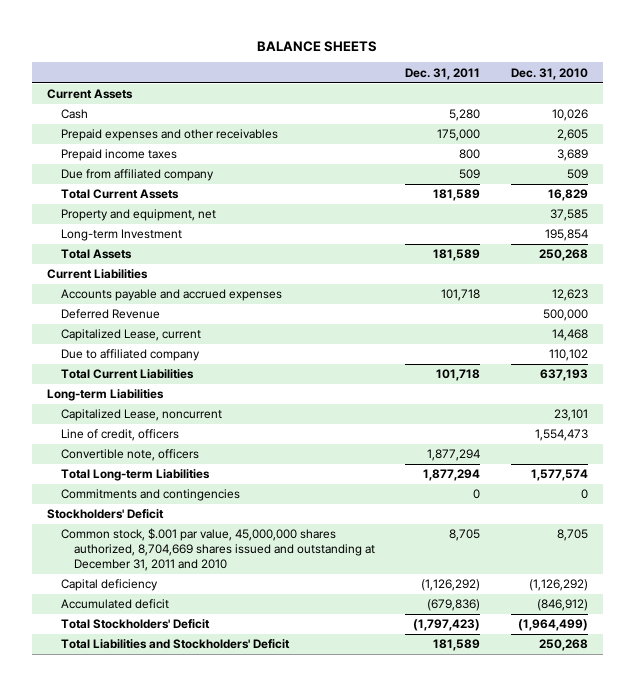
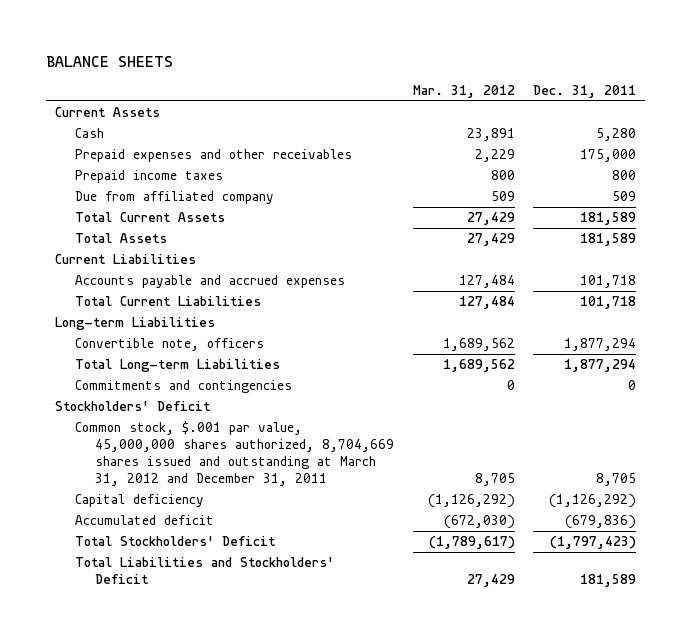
[510,67,588,80] Dec. 31, 2010 -> none
none -> [412,85,515,99] Mar. 31, 2012
[60,209,216,222] Property and equipment, net -> none
[60,229,182,242] Long-term Investment -> none
[60,309,160,320] Deferred Revenue -> none
[60,329,201,342] Capitalized Lease, current -> none
[60,349,200,362] Due to affiliated company -> none
[60,409,222,422] Capitalized Lease, noncurrent -> none
[60,429,179,442] Line of credit, officers -> none
[60,528,376,571] Common stock, $.001 par value, 45,000,000 shares authorized, 8,704,669 shares issued and outstanding at December 31, 2011 and 2010 -> [75,420,395,487] Common stock, $.001 par value, 45,000,000 shares authorized, 8,704,669 shares issued and outstanding at March 31, 2012 and December 31, 2011

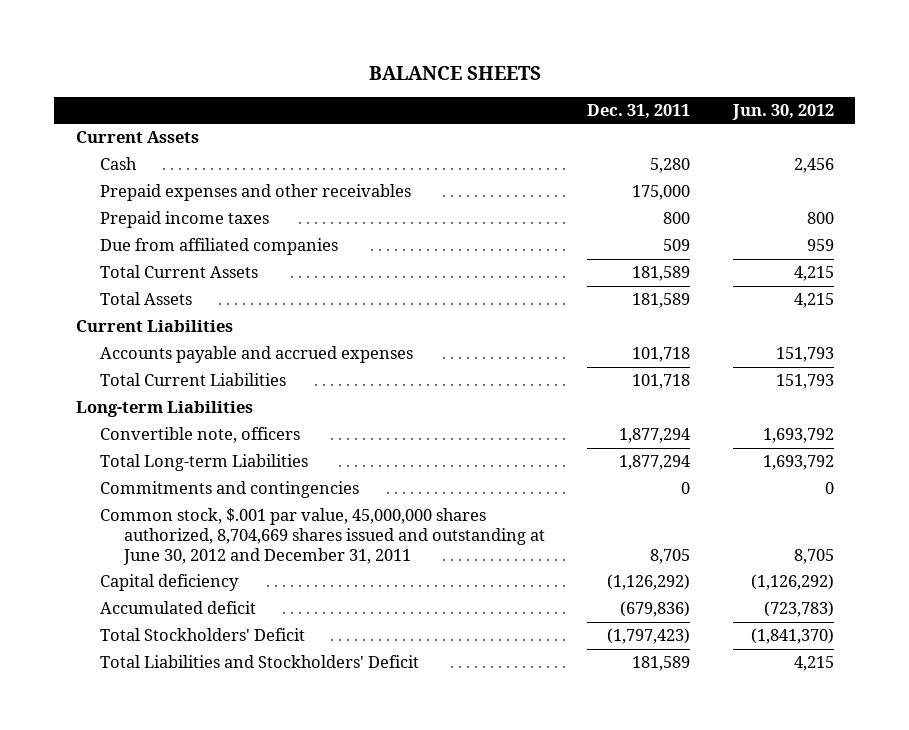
[412,85,515,99] Mar. 31, 2012 -> none
none -> [731,104,834,121] Jun. 30, 2012
[75,190,275,204] Due from affiliated company -> [99,238,338,256] Due from affiliated companies
[54,400,211,411] Stockholders' Deficit -> none
[75,420,395,487] Common stock, $.001 par value, 45,000,000 shares authorized, 8,704,669 shares issued and outstanding at March 31, 2012 and December 31, 2011 -> [99,508,545,565] Common stock, $.001 par value, 45,000,000 shares authorized, 8,704,669 shares issued and outstanding at June 30, 2012 and December 31, 2011

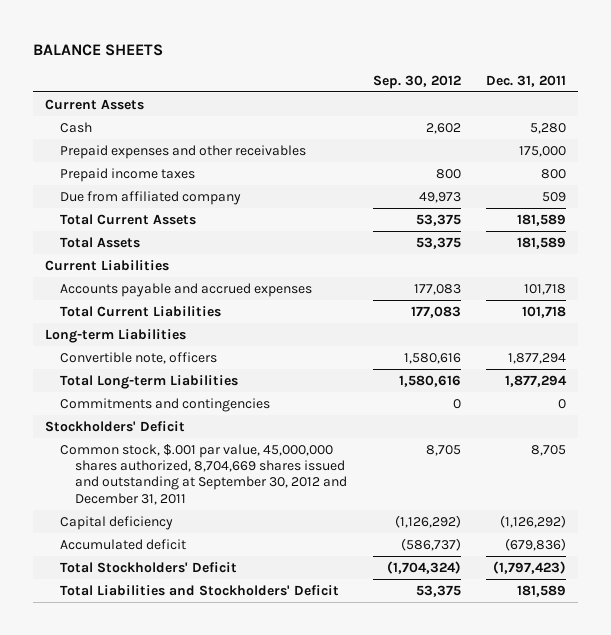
[731,104,834,121] Jun. 30, 2012 -> none
none -> [372,74,461,89] Sep. 30, 2012
[99,238,338,256] Due from affiliated companies -> [60,191,242,206] Due from affiliated company
none -> [45,421,186,433] Stockholders' Deficit
[99,508,545,565] Common stock, $.001 par value, 45,000,000 shares authorized, 8,704,669 shares issued and outstanding at June 30, 2012 and December 31, 2011 -> [60,444,348,505] Common stock, $.001 par value, 45,000,000 shares authorized, 8,704,669 shares issued and outstanding at September 30, 2012 and December 31, 2011

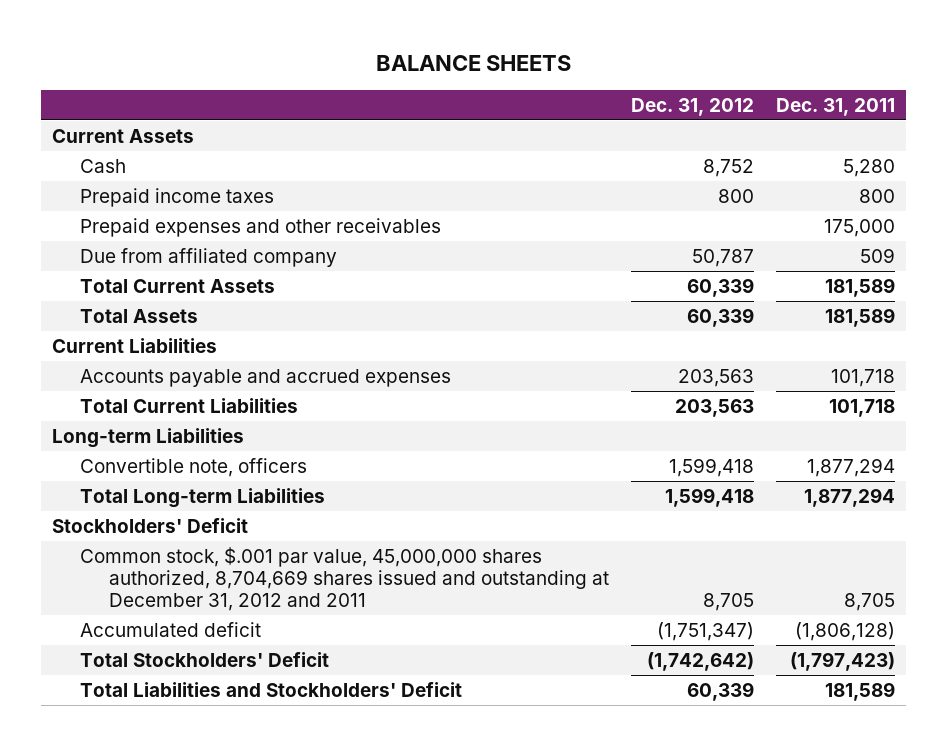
[372,74,461,89] Sep. 30, 2012 -> none
none -> [630,97,754,116] Dec. 31, 2012
[60,145,307,160] Prepaid expenses and other receivables -> [80,217,442,237] Prepaid expenses and other receivables
[60,398,271,413] Commitments and contingencies -> none
[60,516,174,531] Capital deficiency -> none
[60,444,348,505] Common stock, $.001 par value, 45,000,000 shares authorized, 8,704,669 shares issued and outstanding at September 30, 2012 and December 31, 2011 -> [80,546,609,611] Common stock, $.001 par value, 45,000,000 shares authorized, 8,704,669 shares issued and outstanding at December 31, 2012 and 2011
[504,538,566,552] (679,836) -> [795,621,896,641] (1,806,128)

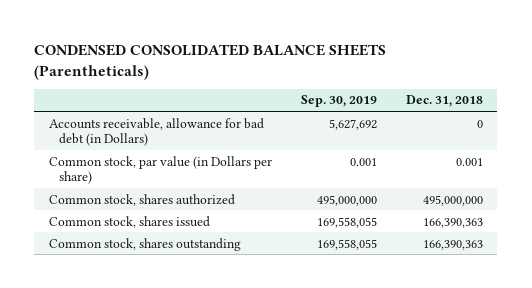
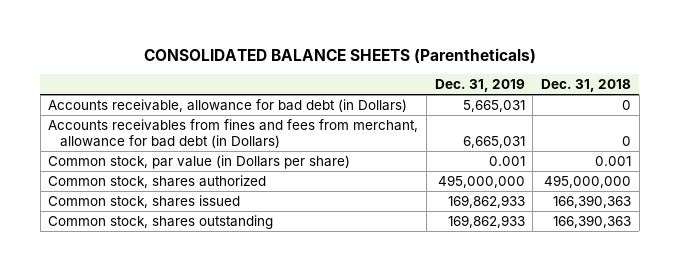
[34,43,387,80] CONDENSED CONSOLIDATED BALANCE SHEETS (Parentheticals) -> [143,47,536,64] CONSOLIDATED BALANCE SHEETS (Parentheticals)
[300,95,377,108] Sep. 30, 2019 -> none
none -> [434,79,525,93] Dec. 31, 2019
none -> [48,118,419,148] Accounts receivables from fines and fees from merchant, allowance for bad debt (in Dollars)

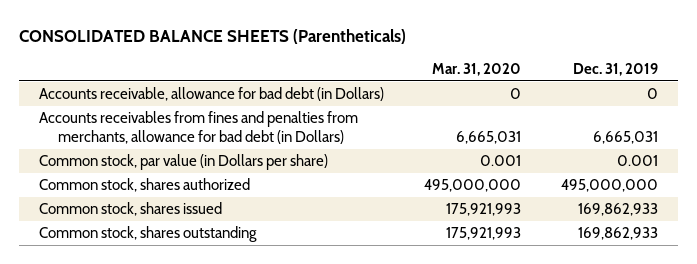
[541,79,632,93] Dec. 31, 2018 -> none
none -> [431,62,521,76] Mar. 31, 2020
[462,99,525,112] 5,665,031 -> [646,88,658,100] 0
[48,118,419,148] Accounts receivables from fines and fees from merchant, allowance for bad debt (in Dollars) -> [38,111,358,144] Accounts receivables from fines and penalties from merchants, allowance for bad debt (in Dollars)

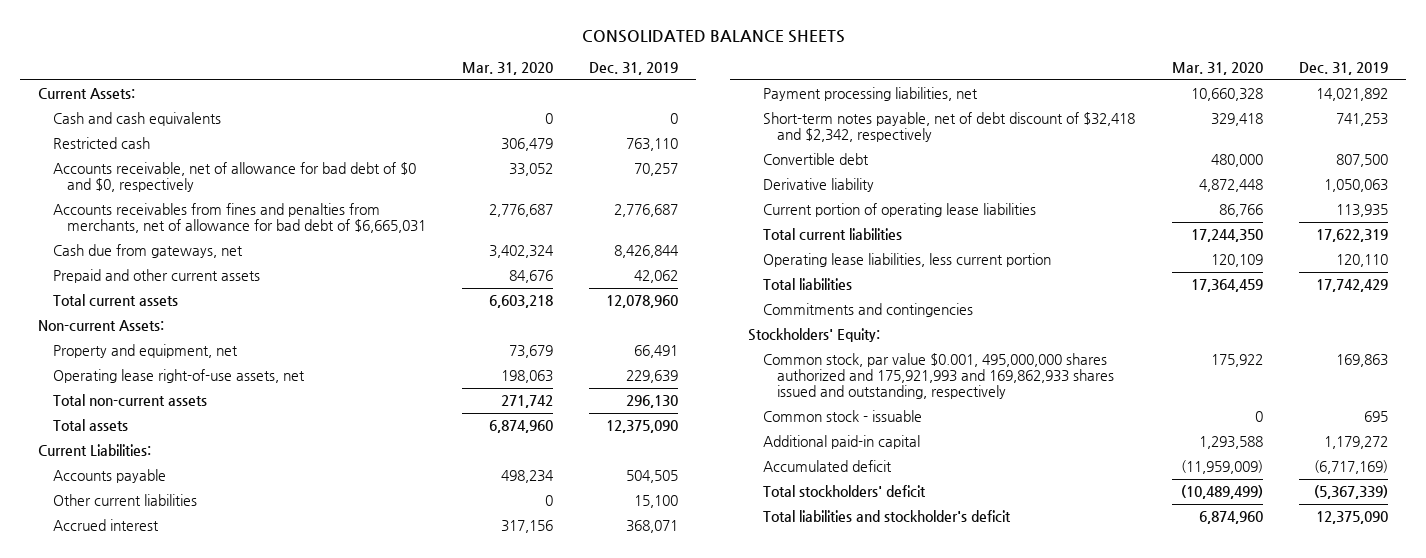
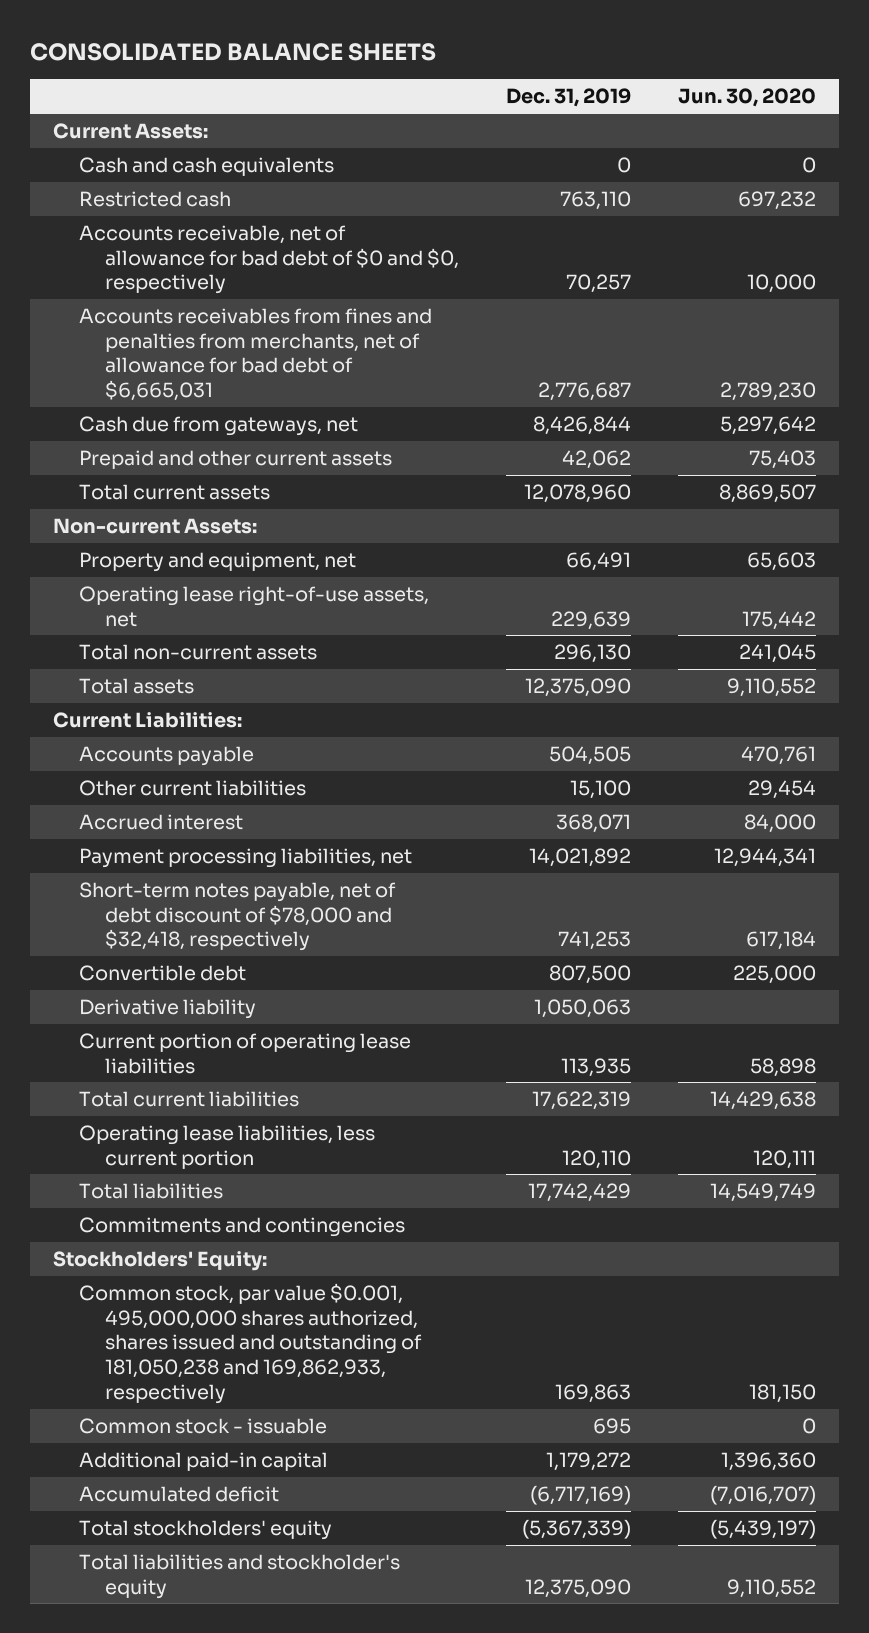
[462,61,554,75] Mar. 31, 2020 -> none
none -> [677,88,816,108] Jun. 30, 2020
[762,112,1135,143] Short-term notes payable, net of debt discount of $32,418 and $2,342, respectively -> [79,881,397,952] Short-term notes payable, net of debt discount of $78,000 and $32,418, respectively
[762,353,1115,400] Common stock, par value $0.001, 495,000,000 shares authorized and 175,921,993 and 169,862,933 shares issued and outstanding, respectively -> [79,1282,423,1405] Common stock, par value $0.001, 495,000,000 shares authorized, shares issued and outstanding of 181,050,238 and 169,862,933, respectively
[762,485,926,498] Total stockholders' deficit -> [79,1519,333,1540] Total stockholders' equity
[762,510,1011,523] Total liabilities and stockholder's deficit -> [79,1553,401,1599] Total liabilities and stockholder's equity

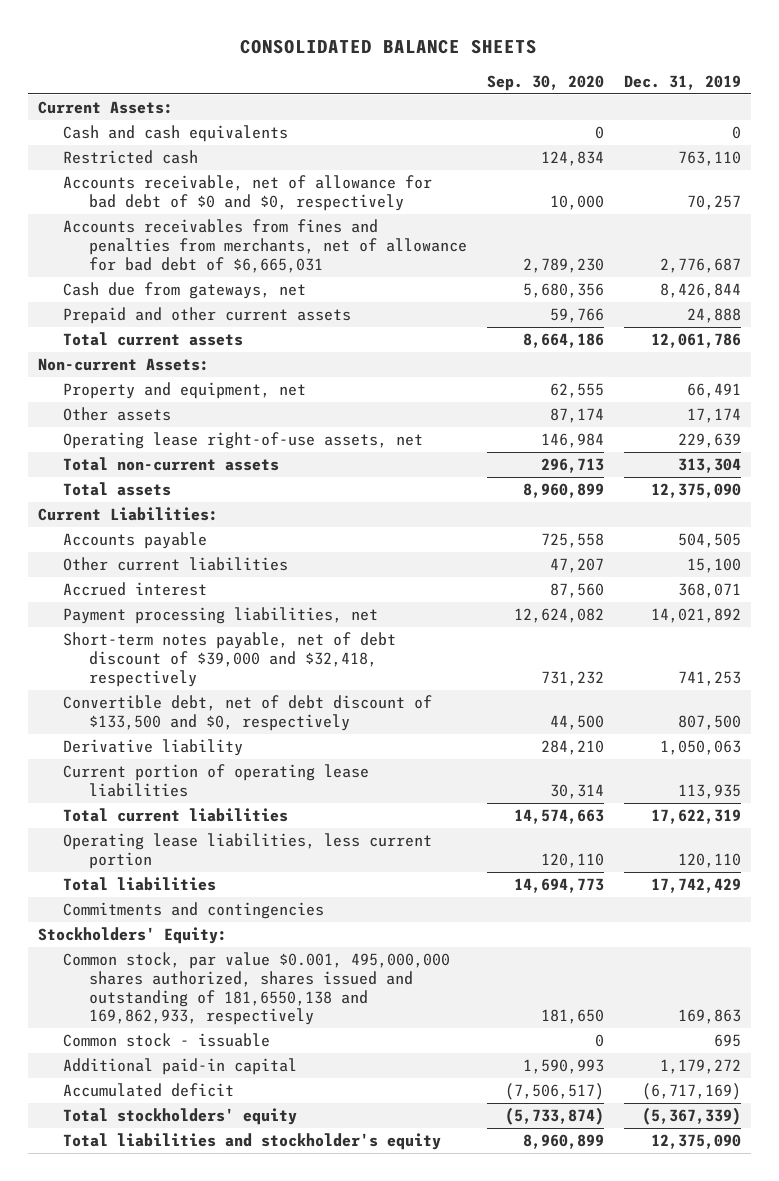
[677,88,816,108] Jun. 30, 2020 -> none
none -> [486,74,604,91] Sep. 30, 2020
[561,449,631,469] 42,062 -> [686,308,741,324] 24,888
[523,483,631,503] 12,078,960 -> [650,333,741,349] 12,061,786
none -> [63,407,172,422] Other assets
[553,643,631,663] 296,130 -> [677,458,741,474] 313,304
[79,881,397,952] Short-term notes payable, net of debt discount of $78,000 and $32,418, respectively -> [63,632,397,687] Short-term notes payable, net of debt discount of $39,000 and $32,418, respectively
[79,964,247,981] Convertible debt -> [63,695,433,731] Convertible debt, net of debt discount of $133,500 and $0, respectively
[79,1282,423,1405] Common stock, par value $0.001, 495,000,000 shares authorized, shares issued and outstanding of 181,050,238 and 169,862,933, respectively -> [63,952,451,1026] Common stock, par value $0.001, 495,000,000 shares authorized, shares issued and outstanding of 181,6550,138 and 169,862,933, respectively

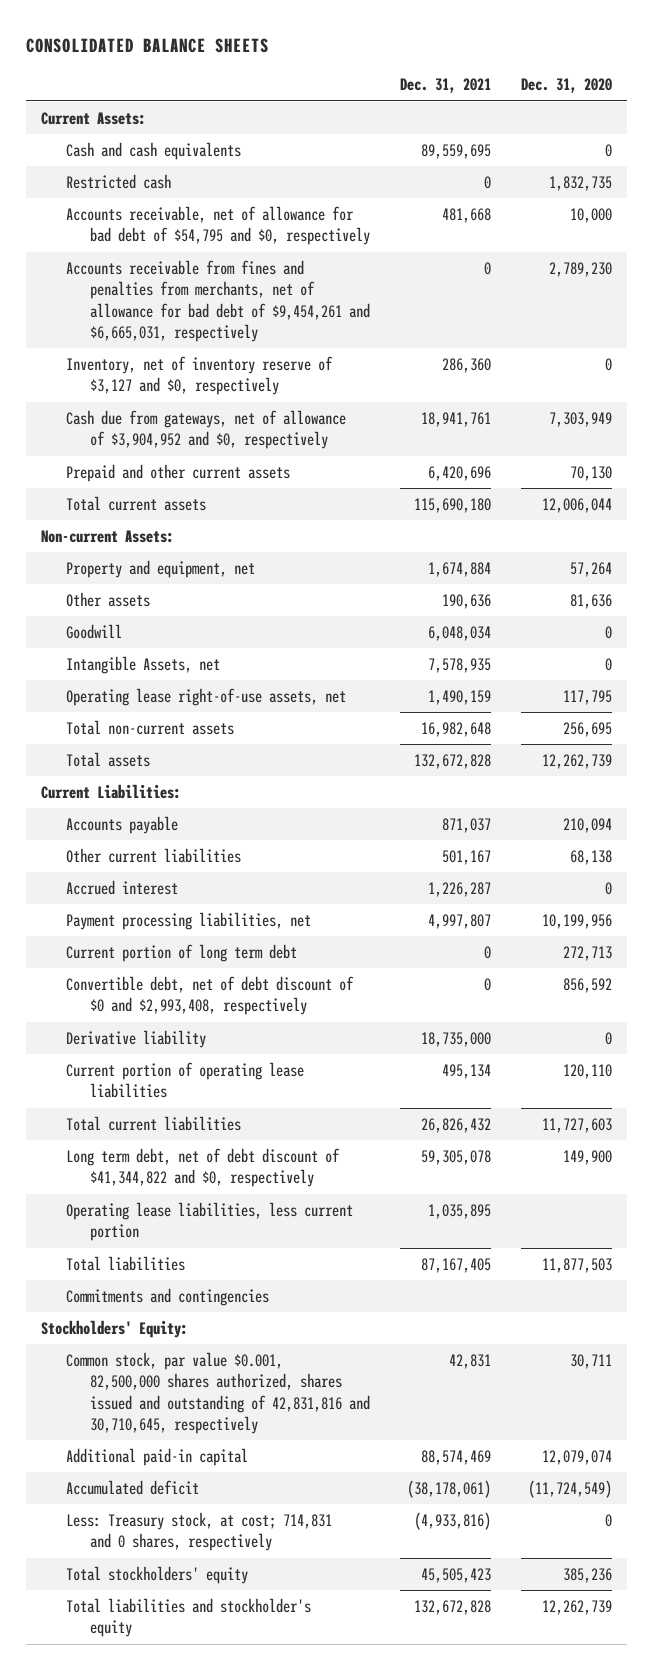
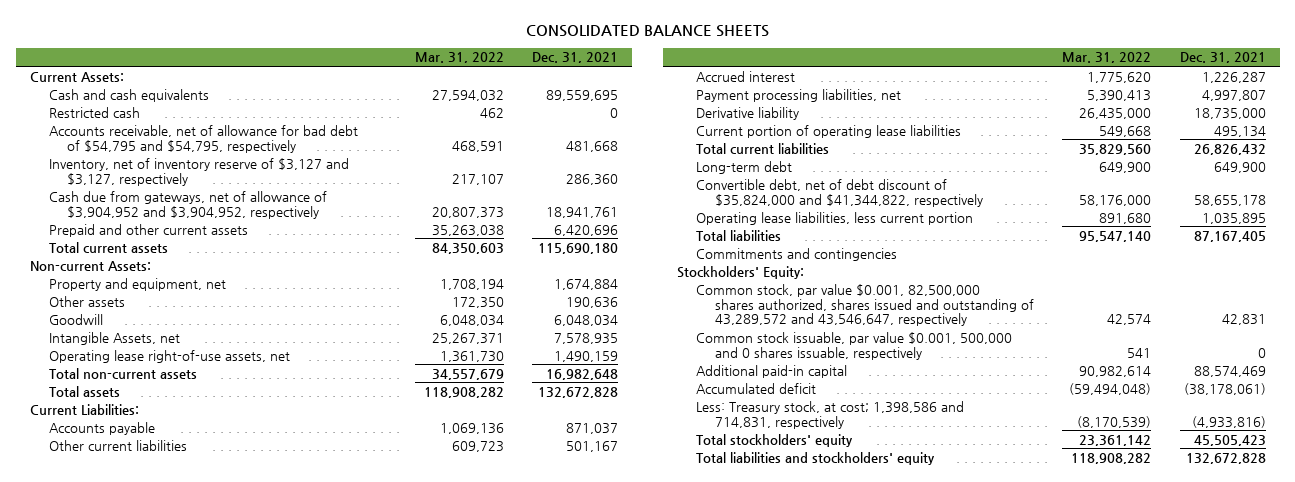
[520,78,612,94] Dec. 31, 2020 -> none
none -> [414,52,504,64] Mar. 31, 2022
[65,259,370,342] Accounts receivable from fines and penalties from merchants, net of allowance for bad debt of $9,454,261 and $6,665,031, respectively -> none
[65,205,370,246] Accounts receivable, net of allowance for bad debt of $54,795 and $0, respectively -> [48,124,358,153] Accounts receivable, net of allowance for bad debt of $54,795 and $54,795, respectively
[65,355,333,396] Inventory, net of inventory reserve of $3,127 and $0, respectively -> [48,157,349,186] Inventory, net of inventory reserve of $3,127 and $3,127, respectively
[65,409,346,450] Cash due from gateways, net of allowance of $3,904,952 and $0, respectively -> [48,190,327,219] Cash due from gateways, net of allowance of $3,904,952 and $3,904,952, respectively
[65,943,297,962] Current portion of long term debt -> none
[65,975,354,1016] Convertible debt, net of debt discount of $0 and $2,993,408, respectively -> none
[65,1147,340,1188] Long term debt, net of debt discount of $41,344,822 and $0, respectively -> [696,160,793,174] Long-term debt
[420,1149,491,1165] 59,305,078 -> [1213,161,1266,173] 649,900
none -> [696,178,984,207] Convertible debt, net of debt discount of $35,824,000 and $41,344,822, respectively
[65,1351,370,1434] Common stock, par value $0.001, 82,500,000 shares authorized, shares issued and outstanding of 42,831,816 and 30,710,645, respectively -> [696,283,1035,327] Common stock, par value $0.001, 82,500,000 shares authorized, shares issued and outstanding of 43,289,572 and 43,546,647, respectively
none -> [696,331,1013,360] Common stock issuable, par value $0.001, 500,000 and 0 shares issuable, respectively
[65,1511,332,1552] Less: Treasury stock, at cost; 714,831 and 0 shares, respectively -> [696,400,965,429] Less: Treasury stock, at cost; 1,398,586 and 714,831, respectively
[65,1597,311,1638] Total liabilities and stockholder's equity -> [696,451,936,465] Total liabilities and stockholders' equity

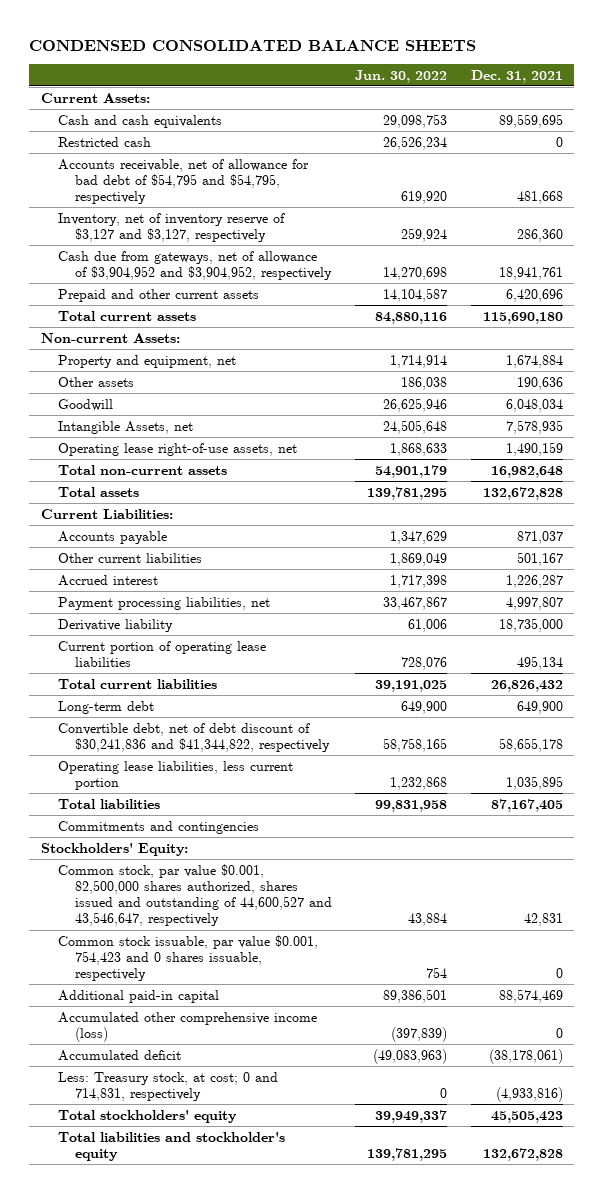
[525,25,769,38] CONSOLIDATED BALANCE SHEETS -> [29,39,477,51] CONDENSED CONSOLIDATED BALANCE SHEETS
[414,52,504,64] Mar. 31, 2022 -> none
none -> [355,69,448,83] Jun. 30, 2022
[696,178,984,207] Convertible debt, net of debt discount of $35,824,000 and $41,344,822, respectively -> [58,722,330,752] Convertible debt, net of debt discount of $30,241,836 and $41,344,822, respectively
[696,283,1035,327] Common stock, par value $0.001, 82,500,000 shares authorized, shares issued and outstanding of 43,289,572 and 43,546,647, respectively -> [58,863,332,927] Common stock, par value $0.001, 82,500,000 shares authorized, shares issued and outstanding of 44,600,527 and 43,546,647, respectively
[696,331,1013,360] Common stock issuable, par value $0.001, 500,000 and 0 shares issuable, respectively -> [58,934,319,982] Common stock issuable, par value $0.001, 754,423 and 0 shares issuable, respectively
none -> [58,1011,318,1042] Accumulated other comprehensive income (loss)
[696,400,965,429] Less: Treasury stock, at cost; 1,398,586 and 714,831, respectively -> [58,1071,279,1101] Less: Treasury stock, at cost; 0 and 714,831, respectively
[696,451,936,465] Total liabilities and stockholders' equity -> [58,1131,286,1161] Total liabilities and stockholder's equity

